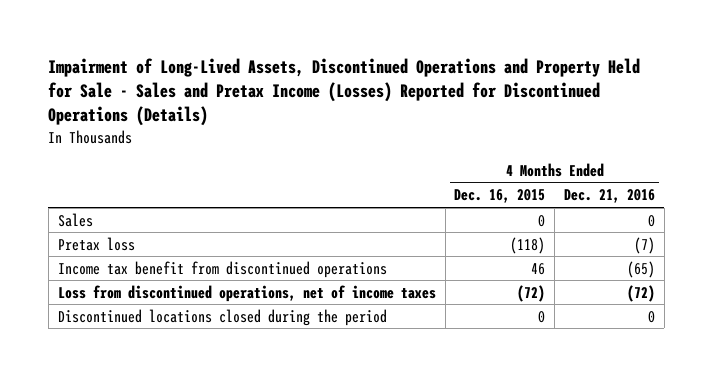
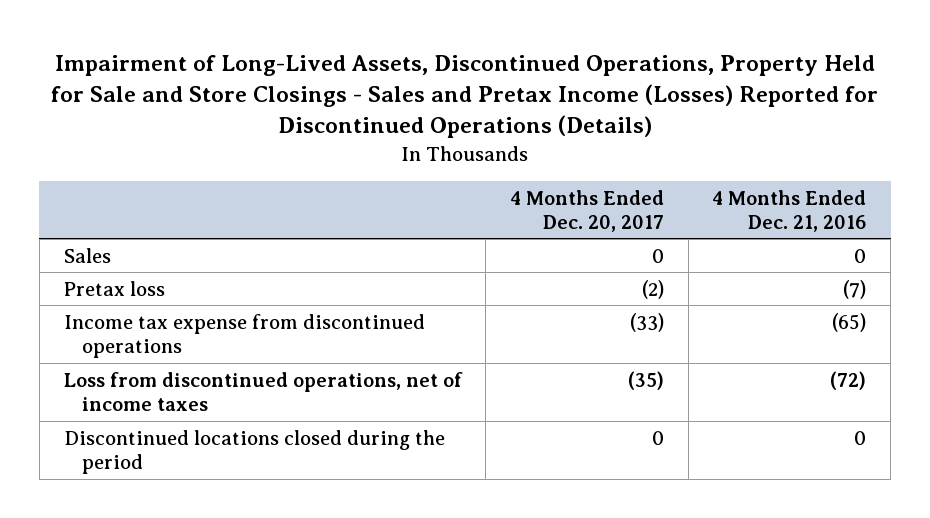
[48,57,641,127] Impairment of Long-Lived Assets, Discontinued Operations and Property Held for Sale - Sales and Pretax Income (Losses) Reported for Discontinued Operations (Details) -> [51,54,879,139] Impairment of Long-Lived Assets, Discontinued Operations, Property Held for Sale and Store Closings - Sales and Pretax Income (Losses) Reported for Discontinued Operations (Details)
[454,189,546,204] Dec. 16, 2015 -> none
none -> [510,189,665,232] 4 Months Ended Dec. 20, 2017
[57,260,387,278] Income tax benefit from discontinued operations -> [63,313,425,358] Income tax expense from discontinued operations

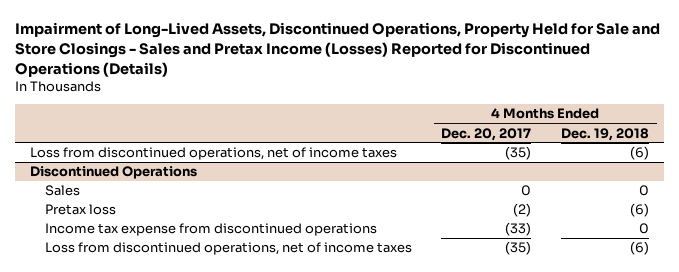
[712,189,867,232] 4 Months Ended Dec. 21, 2016 -> none
none -> [561,127,650,141] Dec. 19, 2018
none -> [29,147,397,161] Loss from discontinued operations, net of income taxes
none -> [29,166,197,180] Discontinued Operations
[63,429,445,474] Discontinued locations closed during the period -> none

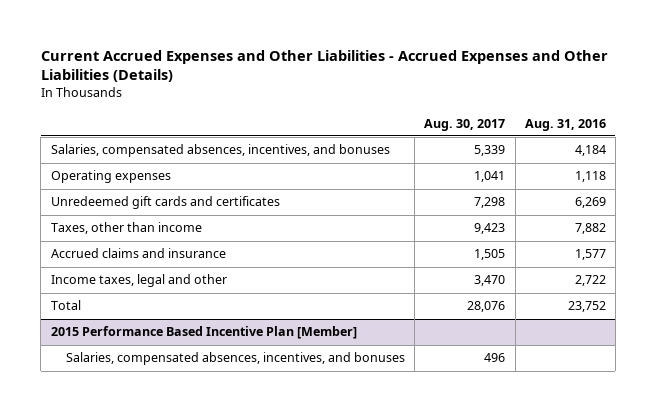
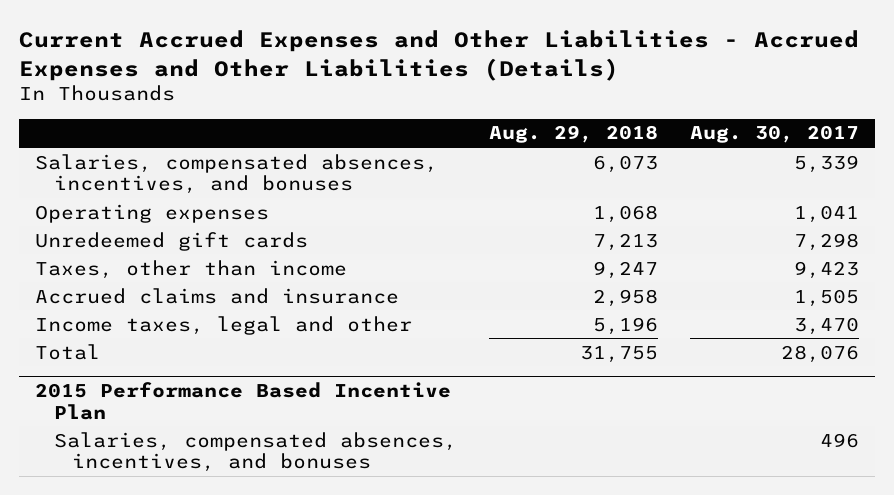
[524,118,606,131] Aug. 31, 2016 -> none
none -> [488,125,658,144] Aug. 29, 2018
[50,196,280,210] Unredeemed gift cards and certificates -> [34,231,308,251] Unredeemed gift cards
[50,326,357,340] 2015 Performance Based Incentive Plan [Member] -> [34,382,451,420] 2015 Performance Based Incentive Plan

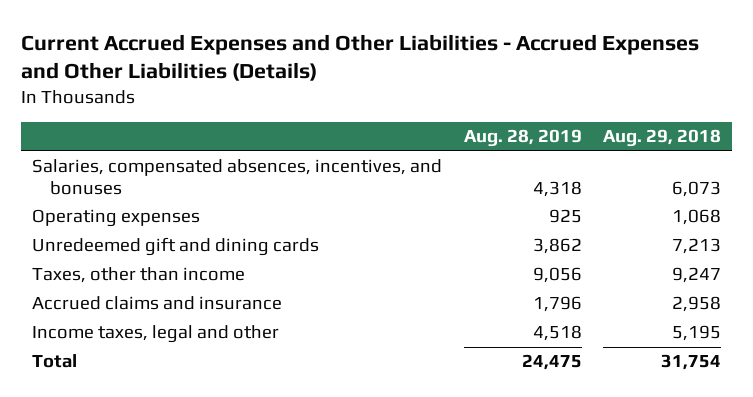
[690,125,860,144] Aug. 30, 2017 -> none
none -> [463,129,582,148] Aug. 28, 2019
[34,231,308,251] Unredeemed gift cards -> [31,237,319,257] Unredeemed gift and dining cards
[34,382,451,420] 2015 Performance Based Incentive Plan -> none
[53,431,457,472] Salaries, compensated absences, incentives, and bonuses -> none
[592,316,658,335] 5,196 -> [672,325,722,342] 5,195
[579,345,658,363] 31,755 -> [661,354,722,371] 31,754

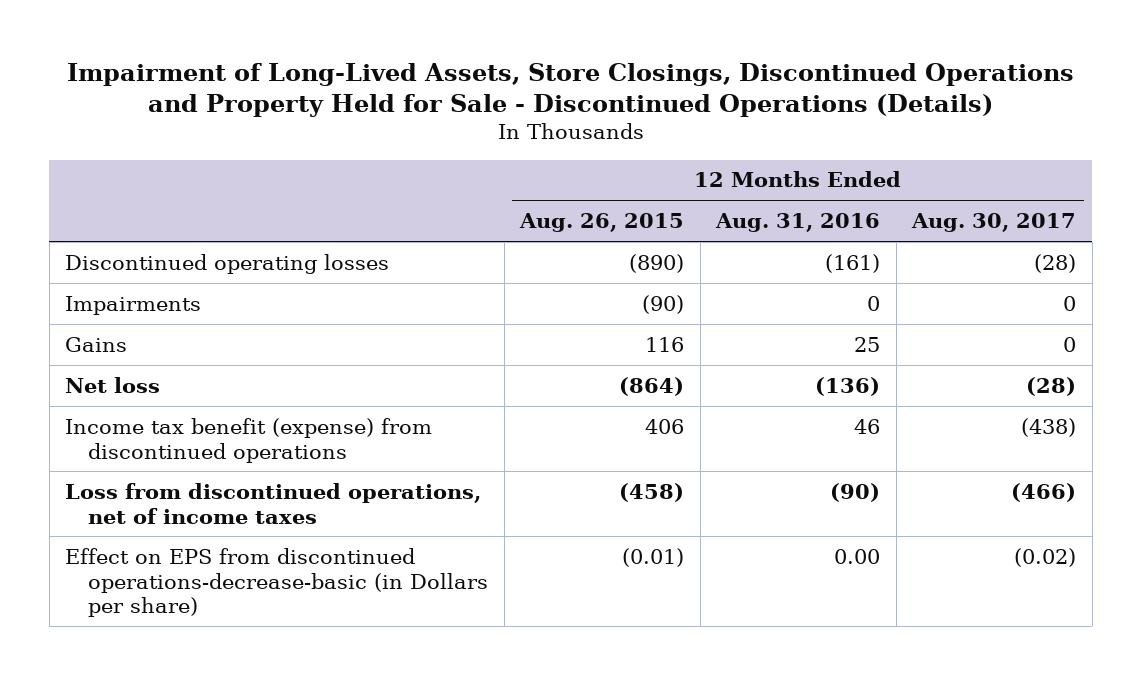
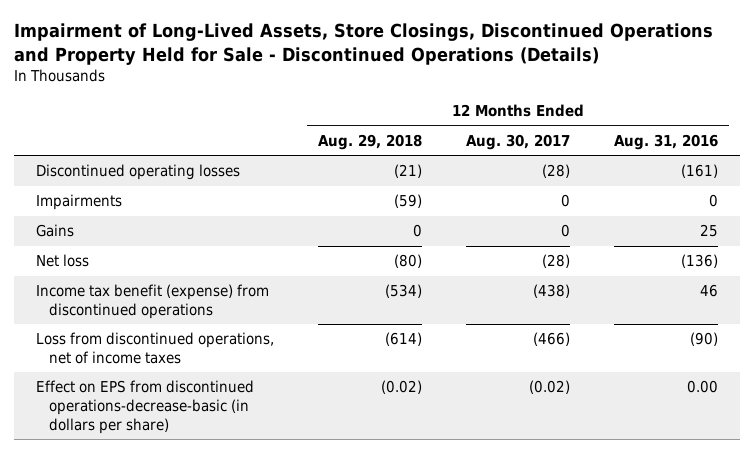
[519,213,685,233] Aug. 26, 2015 -> none
none -> [317,133,422,150] Aug. 29, 2018
[65,547,489,618] Effect on EPS from discontinued operations-decrease-basic (in Dollars per share) -> [35,380,254,434] Effect on EPS from discontinued operations-decrease-basic (in dollars per share)

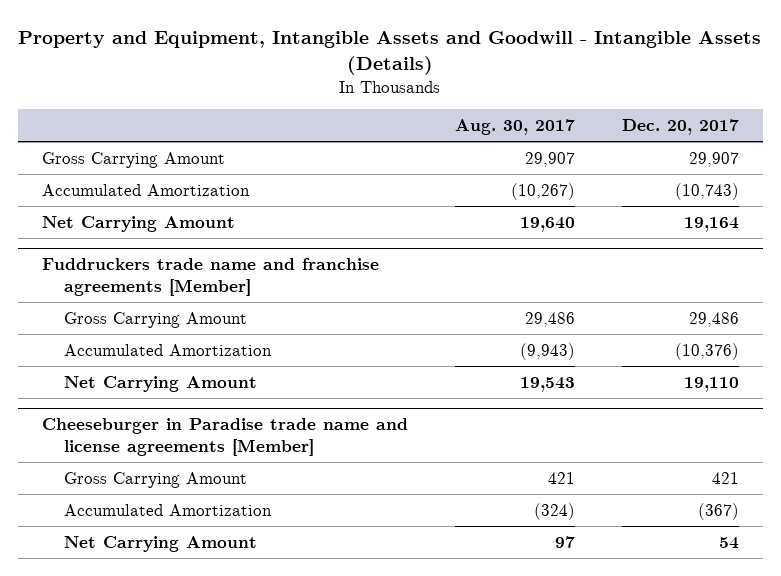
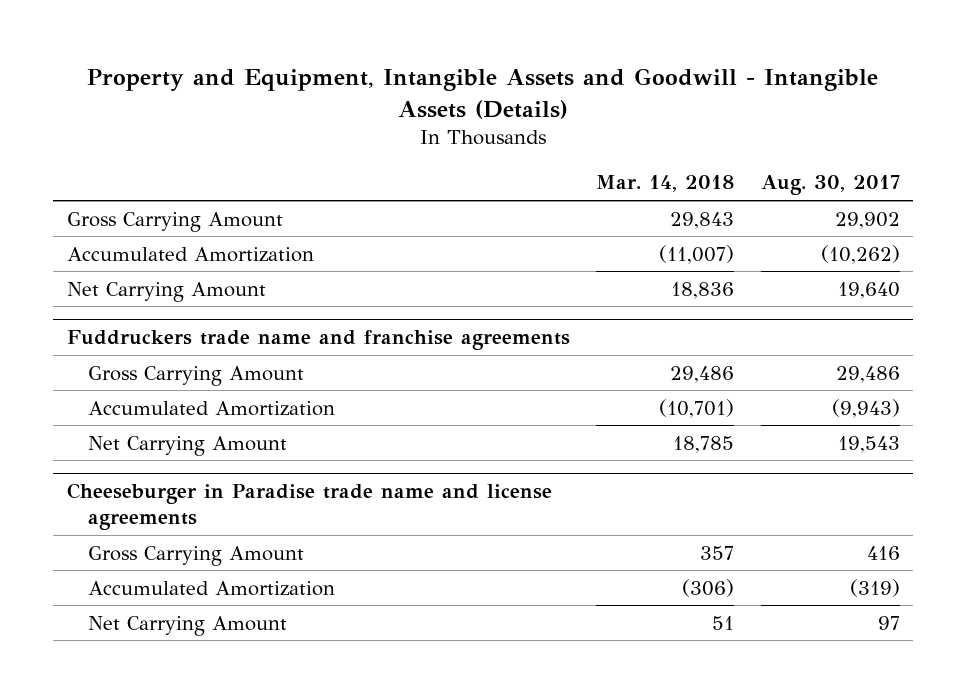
[621,119,739,136] Dec. 20, 2017 -> none
none -> [596,175,735,193] Mar. 14, 2018
[524,151,575,167] 29,907 -> [834,211,900,229] 29,902
[510,182,575,200] (10,267) -> [820,244,900,264] (10,262)
[41,258,379,296] Fuddruckers trade name and franchise agreements [Member] -> [66,329,570,350] Fuddruckers trade name and franchise agreements
[41,418,408,456] Cheeseburger in Paradise trade name and license agreements [Member] -> [66,482,552,531] Cheeseburger in Paradise trade name and license agreements
[547,471,575,484] 421 -> [866,545,900,560] 416
[533,502,575,520] (324) -> [849,578,900,597] (319)

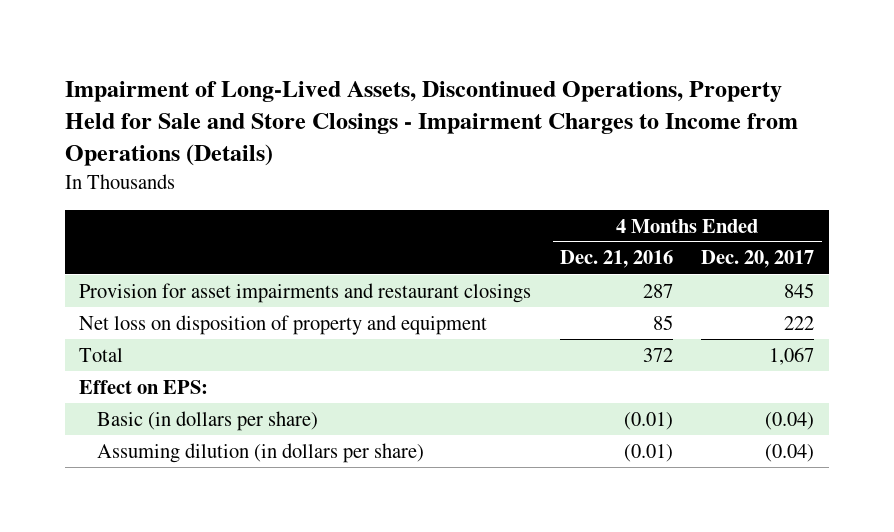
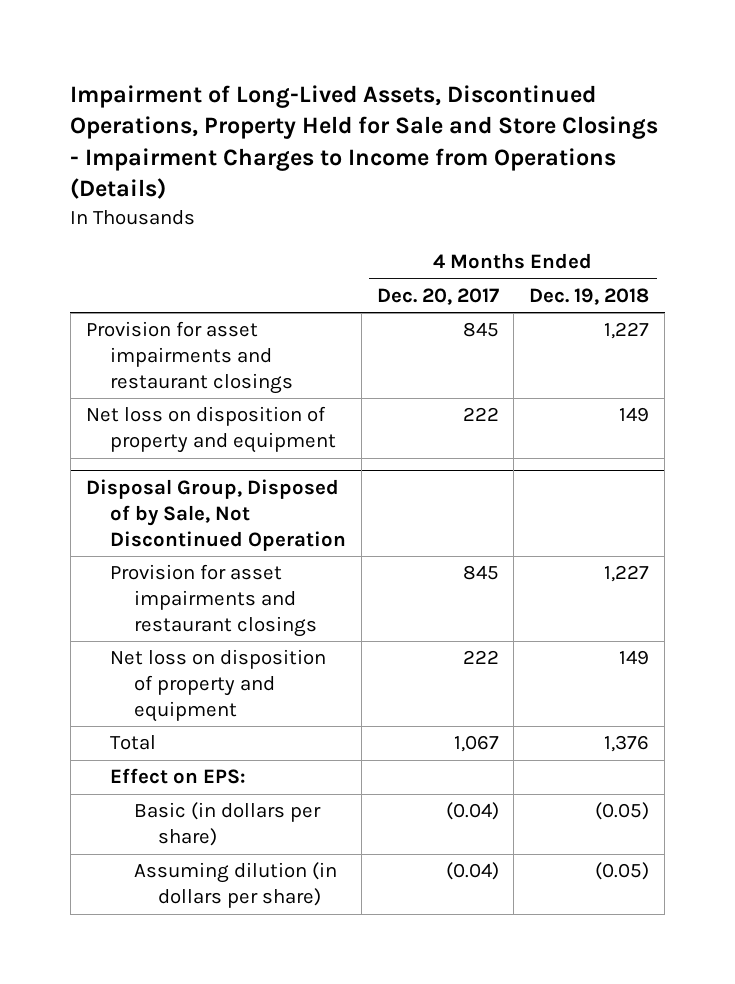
[559,250,673,269] Dec. 21, 2016 -> none
none -> [529,287,650,305] Dec. 19, 2018
none -> [85,479,346,551] Disposal Group, Disposed of by Sale, Not Discontinued Operation
none -> [109,564,317,637] Provision for asset impairments and restaurant closings
none -> [109,649,326,722] Net loss on disposition of property and equipment

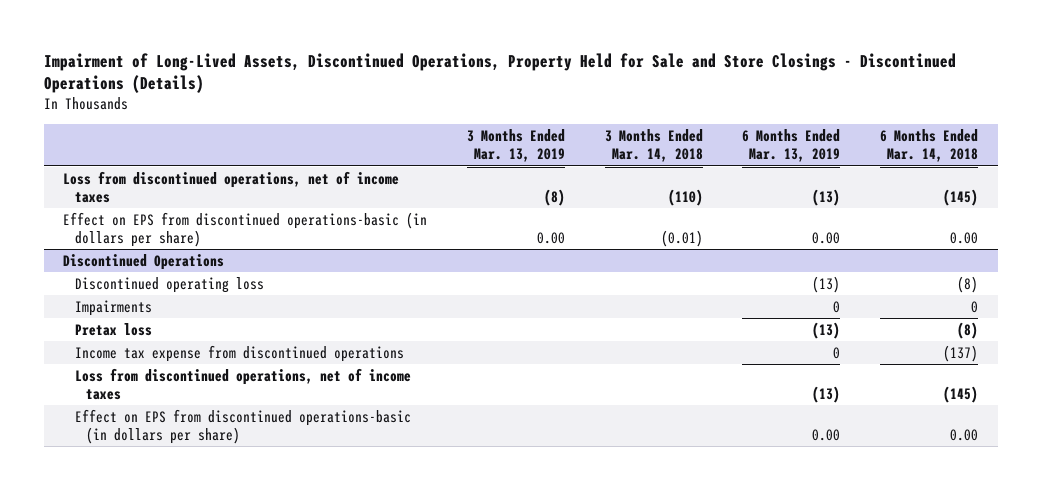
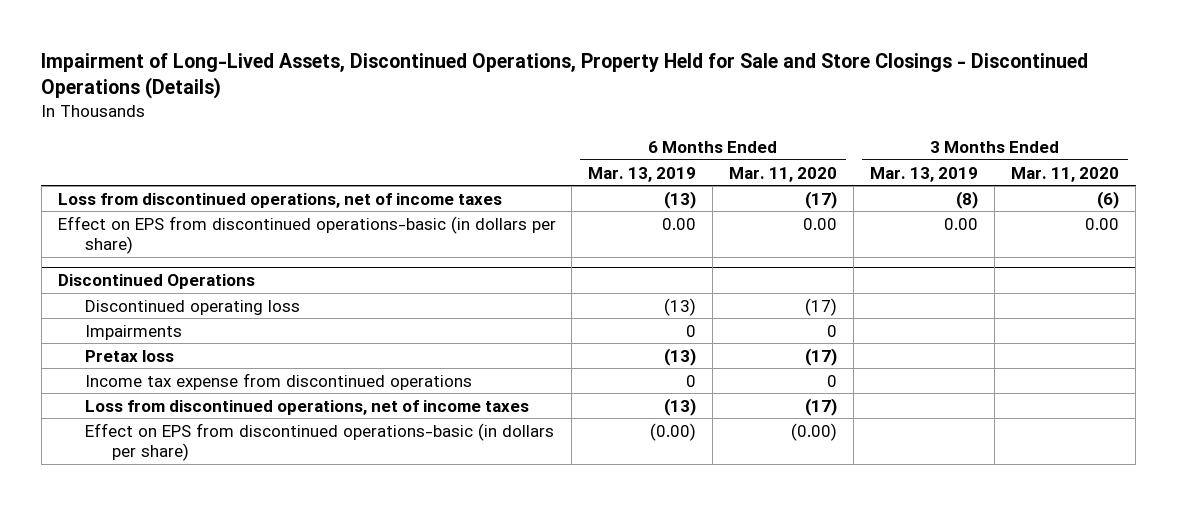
[604,128,703,163] 3 Months Ended Mar. 14, 2018 -> none
[879,128,978,163] 6 Months Ended Mar. 14, 2018 -> none
none -> [729,166,838,182] Mar. 11, 2020
none -> [1011,166,1120,182] Mar. 11, 2020
[812,429,841,442] 0.00 -> [650,422,697,441] (0.00)

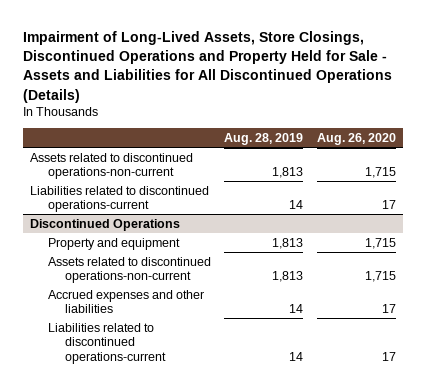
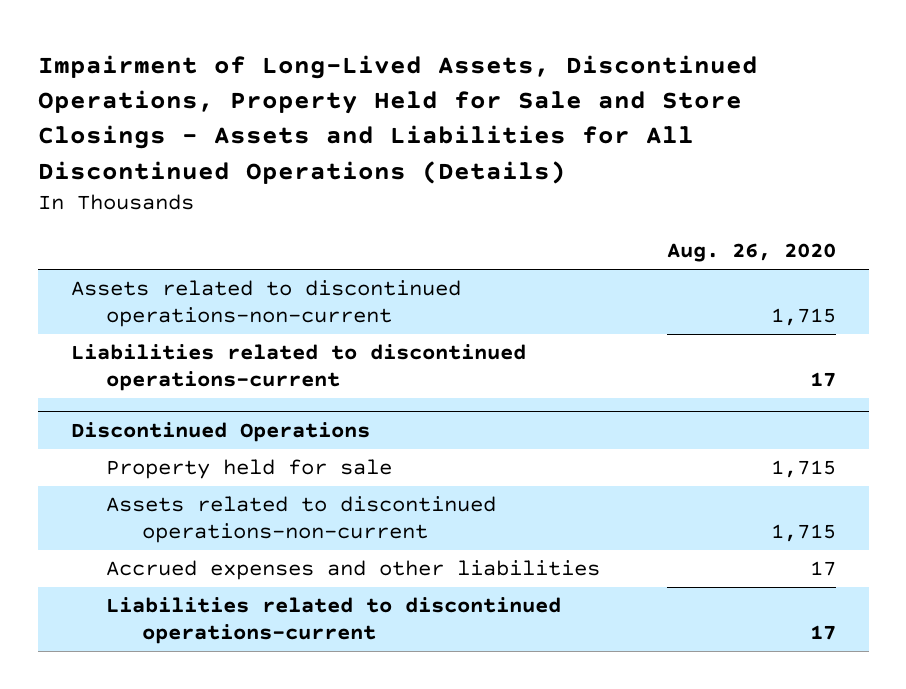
[23,31,393,103] Impairment of Long-Lived Assets, Store Closings, Discontinued Operations and Property Held for Sale - Assets and Liabilities for All Discontinued Operations (Details) -> [37,54,758,184] Impairment of Long-Lived Assets, Discontinued Operations, Property Held for Sale and Store Closings - Assets and Liabilities for All Discontinued Operations (Details)
[224,133,304,146] Aug. 28, 2019 -> none
[47,237,180,250] Property and equipment -> [106,459,393,480] Property held for sale

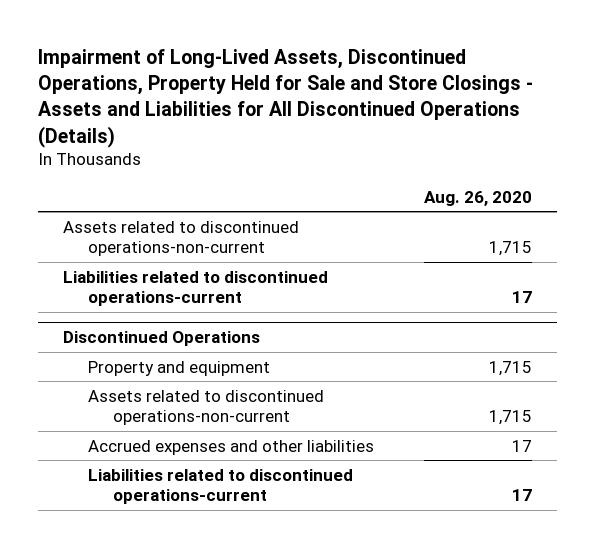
[106,459,393,480] Property held for sale -> [87,360,270,376] Property and equipment

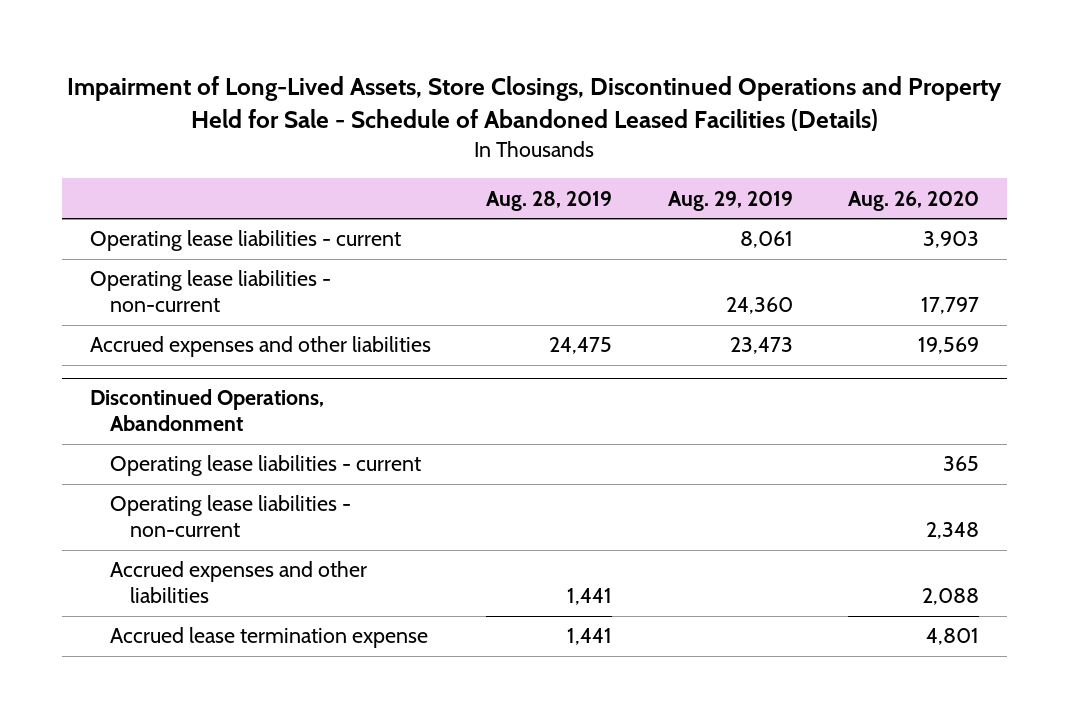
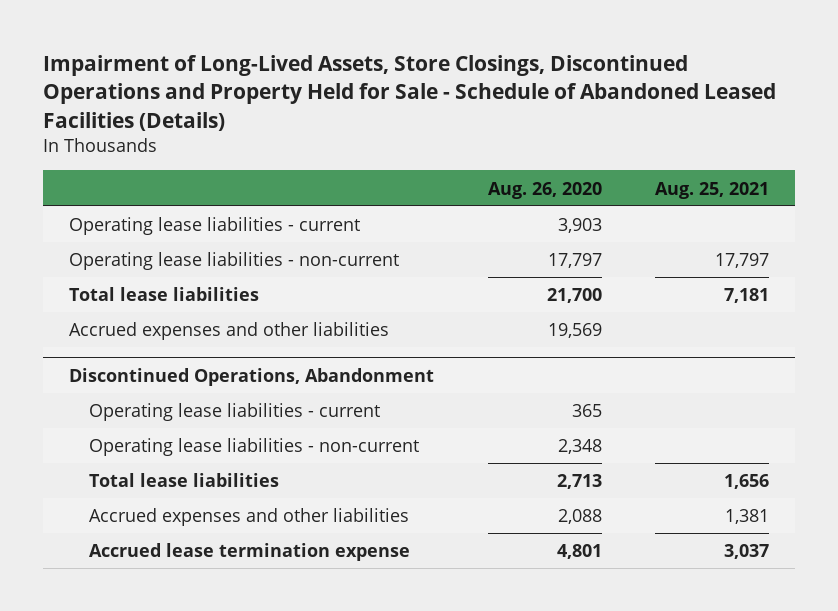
[486,190,613,211] Aug. 28, 2019 -> none
[667,190,793,211] Aug. 29, 2019 -> none
none -> [654,181,769,199] Aug. 25, 2021
none -> [69,287,260,302] Total lease liabilities
none -> [89,473,280,488] Total lease liabilities

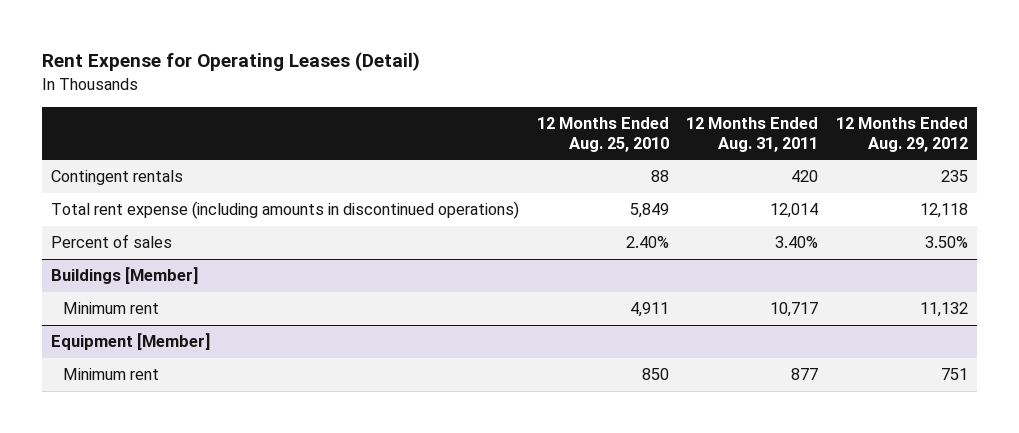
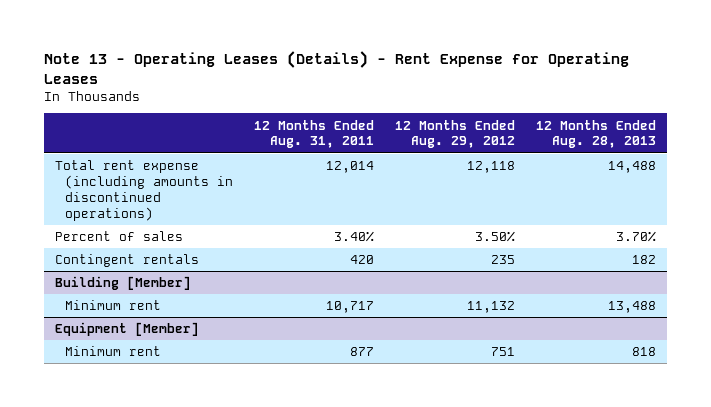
[41,52,420,72] Rent Expense for Operating Leases (Detail) -> [44,50,630,84] Note 13 - Operating Leases (Details) - Rent Expense for Operating Leases
[536,117,669,152] 12 Months Ended Aug. 25, 2010 -> none
none -> [536,119,657,149] 12 Months Ended Aug. 28, 2013
[50,170,183,186] Contingent rentals -> [54,254,199,268] Contingent rentals
[50,267,199,285] Buildings [Member] -> [54,276,191,291] Building [Member]

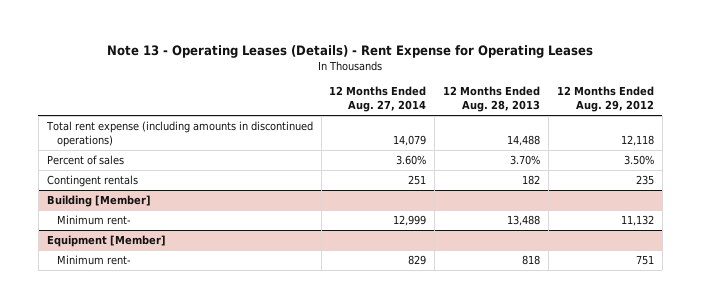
[253,119,374,149] 12 Months Ended Aug. 31, 2011 -> none
none -> [329,86,427,113] 12 Months Ended Aug. 27, 2014
[64,300,161,311] Minimum rent -> [56,214,131,225] Minimum rent-
[64,346,161,357] Minimum rent -> [56,254,131,265] Minimum rent-

